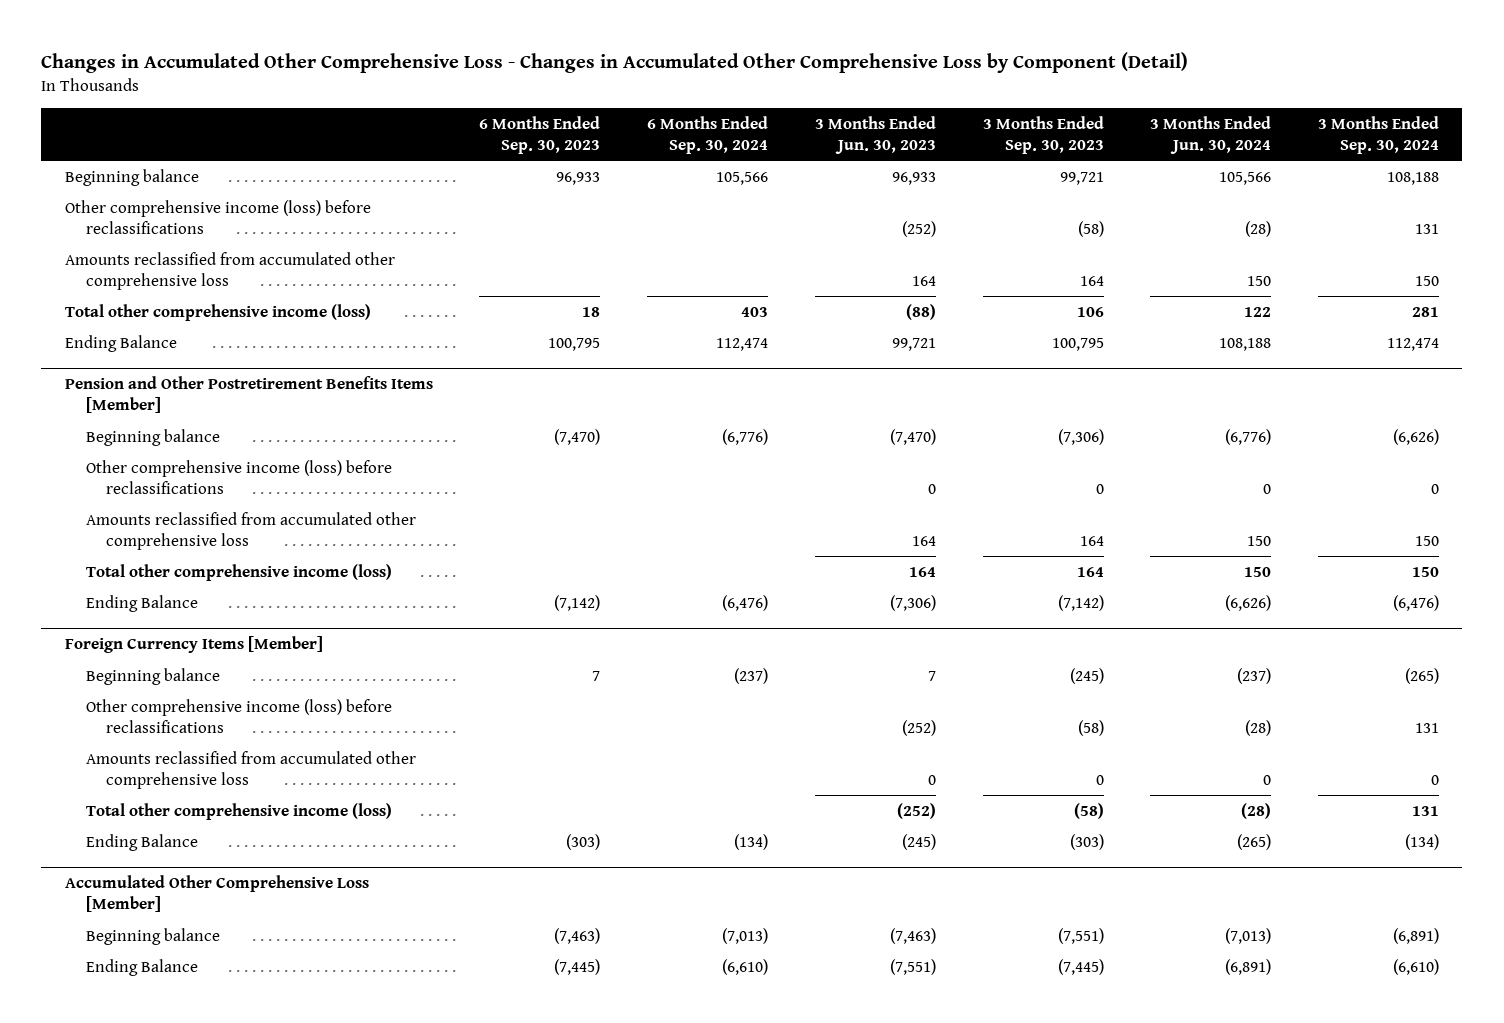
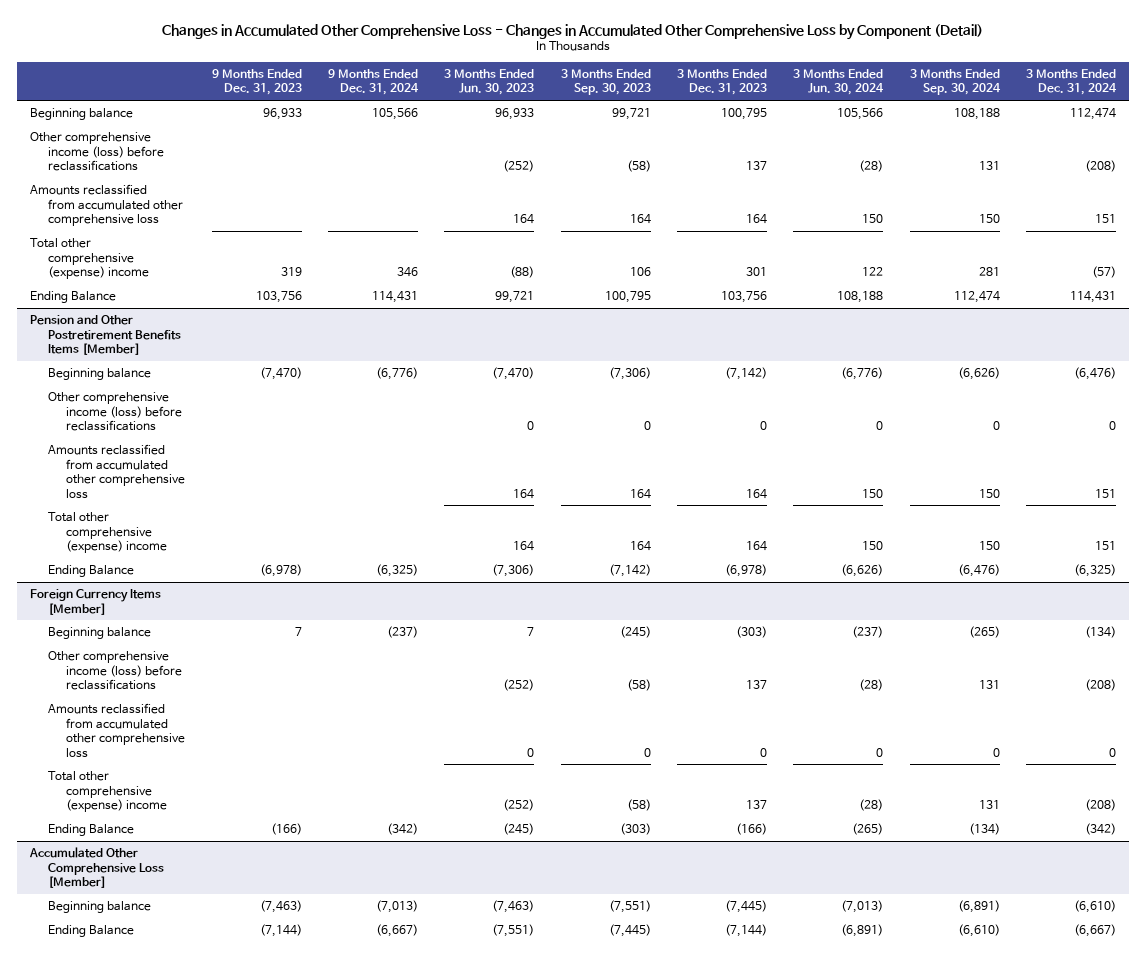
[479,116,601,154] 6 Months Ended Sep. 30, 2023 -> none
[647,116,769,154] 6 Months Ended Sep. 30, 2024 -> none
none -> [211,68,302,96] 9 Months Ended Dec. 31, 2023
none -> [327,68,419,96] 9 Months Ended Dec. 31, 2024
none -> [676,68,767,96] 3 Months Ended Dec. 31, 2023
none -> [1025,68,1117,96] 3 Months Ended Dec. 31, 2024
[64,304,371,322] Total other comprehensive income (loss) -> [30,237,150,280] Total other comprehensive (expense) income
[85,564,392,582] Total other comprehensive income (loss) -> [48,511,168,554] Total other comprehensive (expense) income
[85,803,392,821] Total other comprehensive income (loss) -> [48,770,168,813] Total other comprehensive (expense) income

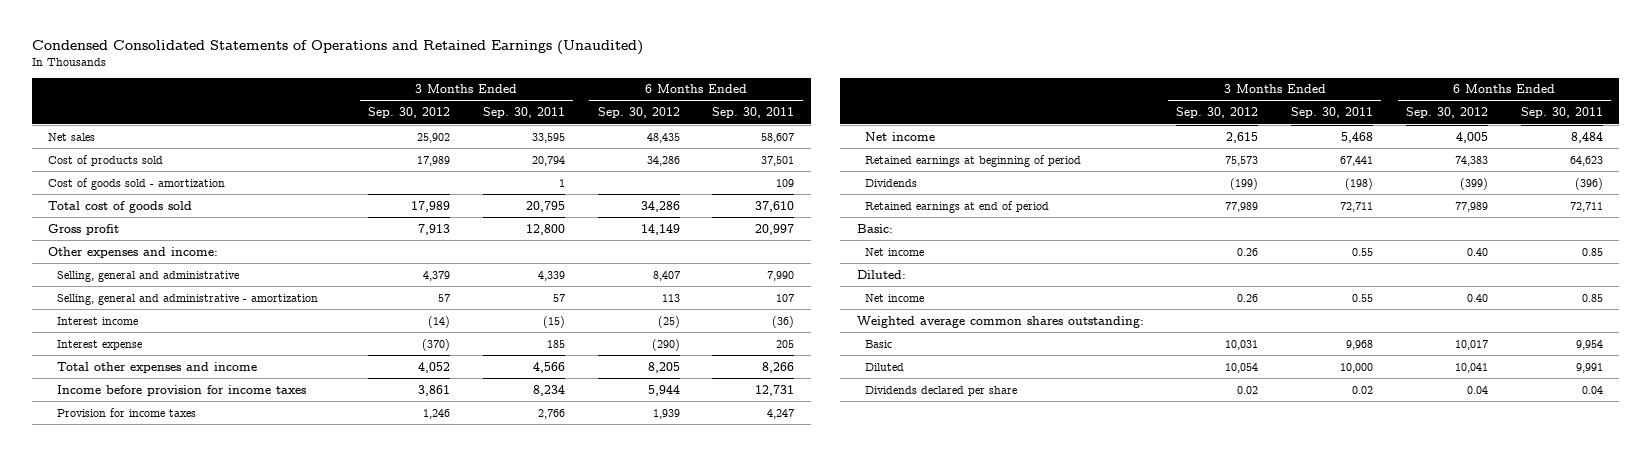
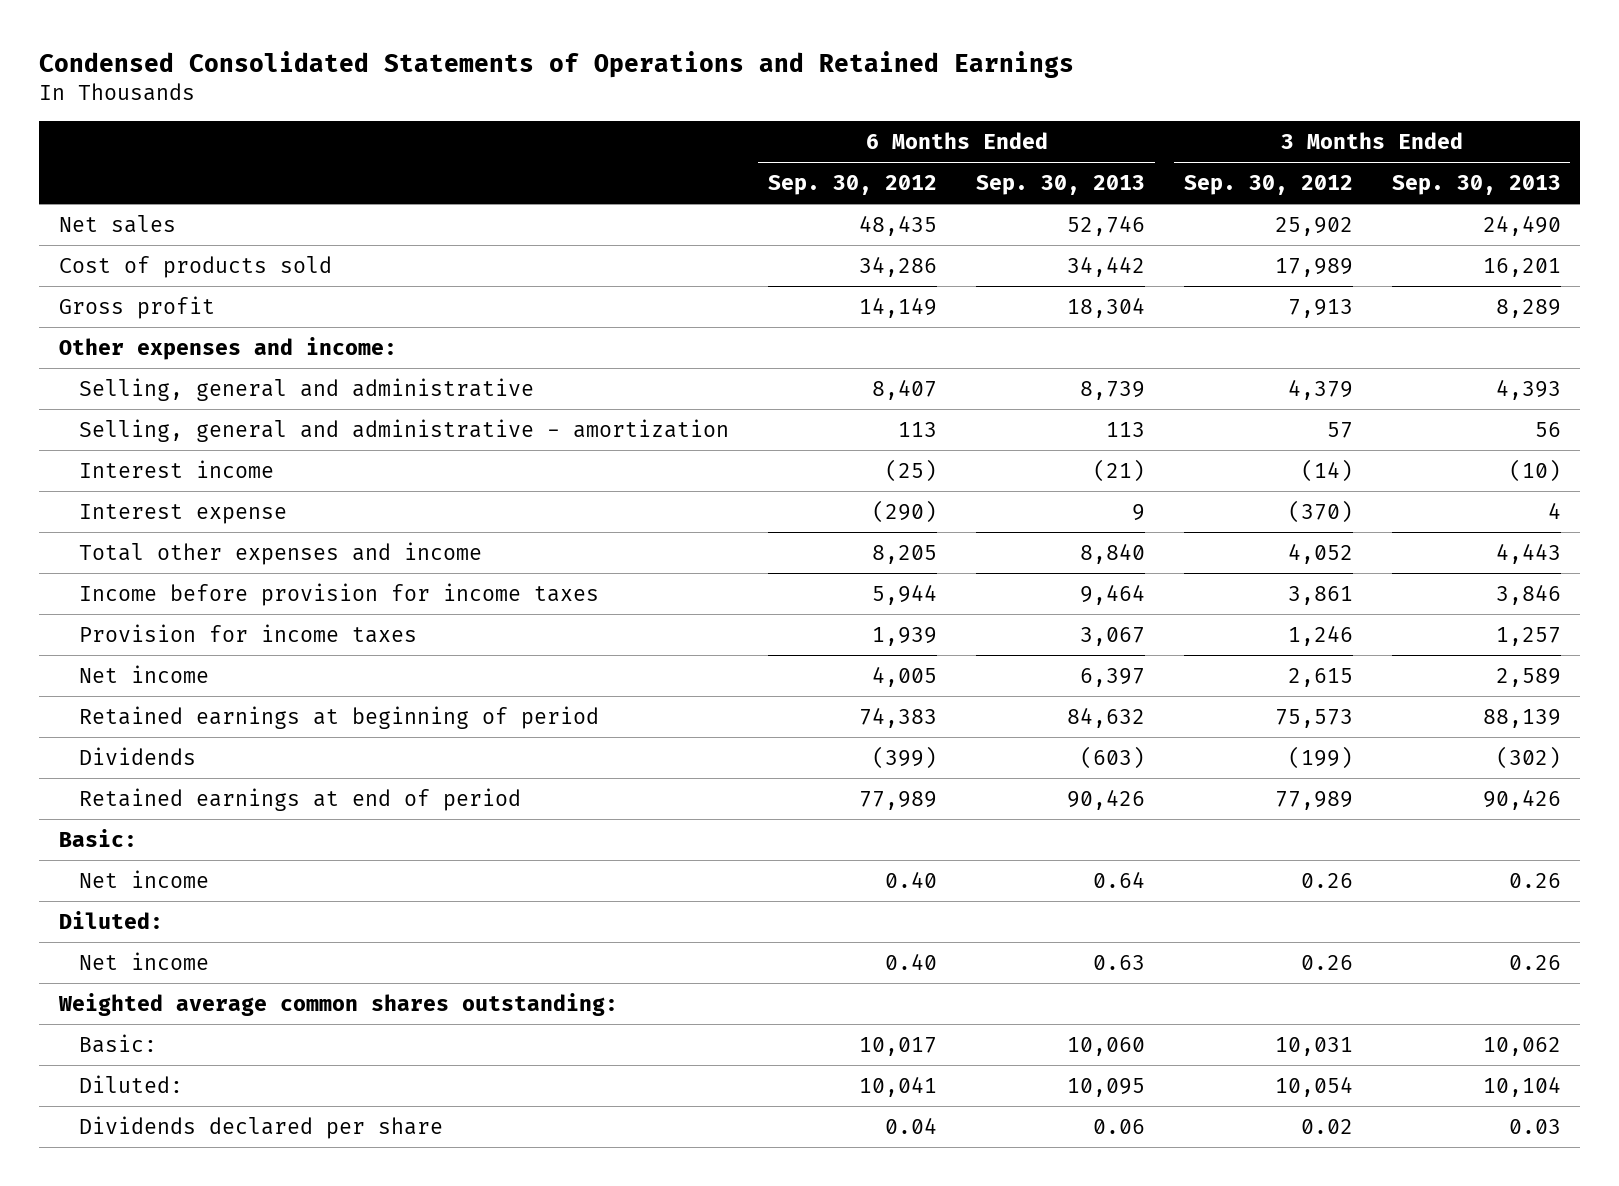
[31,40,643,56] Condensed Consolidated Statements of Operations and Retained Earnings (Unaudited) -> [39,50,1075,78] Condensed Consolidated Statements of Operations and Retained Earnings
[482,107,565,119] Sep. 30, 2011 -> none
[712,107,795,119] Sep. 30, 2011 -> none
none -> [975,175,1145,196] Sep. 30, 2013
none -> [1391,175,1561,196] Sep. 30, 2013
[48,177,226,190] Cost of goods sold - amortization -> none
[48,200,193,213] Total cost of goods sold -> none
[865,339,893,348] Basic -> [79,1033,158,1053] Basic:
[865,362,905,371] Diluted -> [79,1074,184,1093] Diluted:

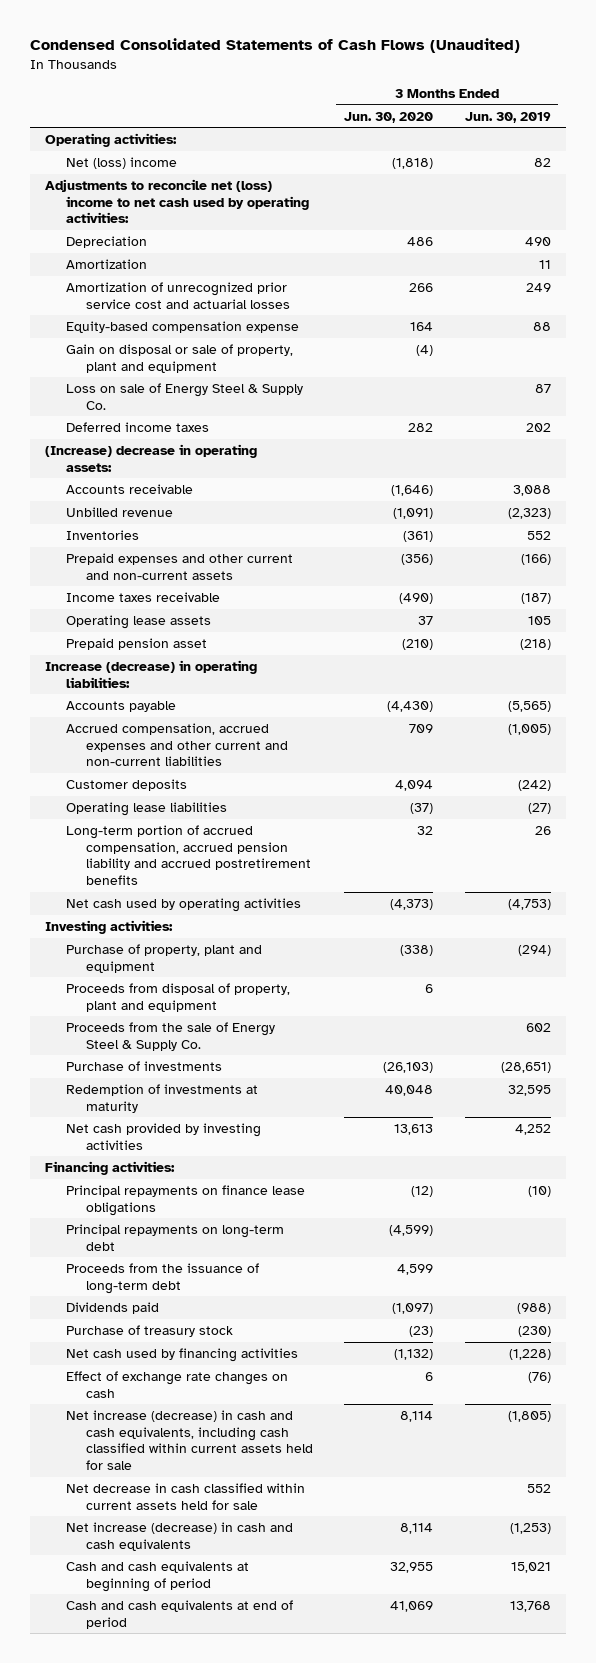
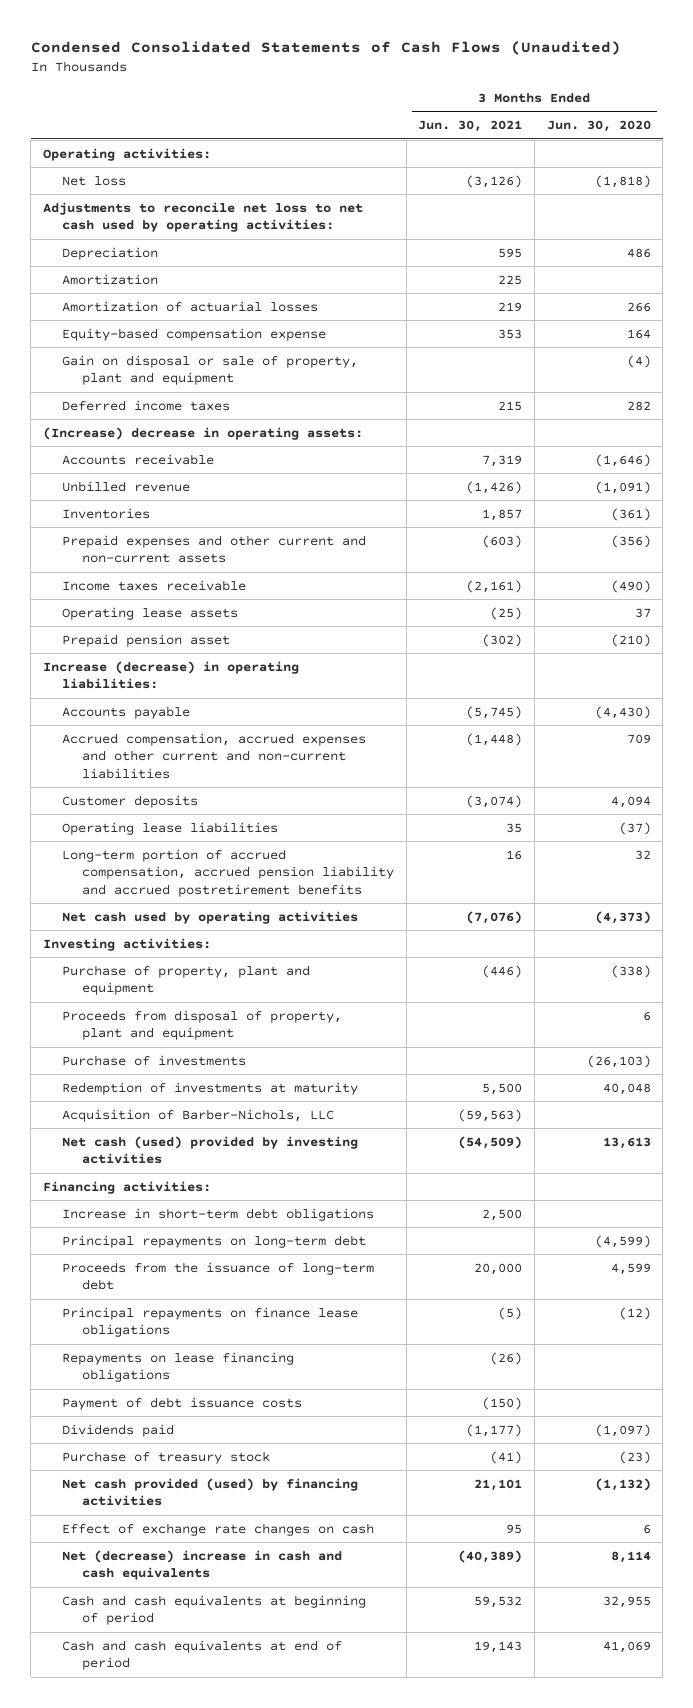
[464,111,551,123] Jun. 30, 2019 -> none
none -> [418,120,523,133] Jun. 30, 2021
[65,156,177,169] Net (loss) income -> [62,175,127,186] Net loss
[45,178,309,224] Adjustments to reconcile net (loss) income to net cash used by operating activities: -> [42,201,363,233] Adjustments to reconcile net loss to net cash used by operating activities:
[65,281,290,309] Amortization of unrecognized prior service cost and actuarial losses -> [62,300,319,312] Amortization of actuarial losses
[65,382,303,410] Loss on sale of Energy Steel & Supply Co. -> none
[65,1021,275,1051] Proceeds from the sale of Energy Steel & Supply Co. -> none
none -> [62,1108,335,1122] Acquisition of Barber-Nichols, LLC
[65,1122,261,1150] Net cash provided by investing activities -> [62,1135,359,1165] Net cash (used) provided by investing activities
none -> [62,1207,375,1221] Increase in short-term debt obligations
[65,1184,305,1216] Principal repayments on finance lease obligations -> [62,1306,359,1338] Principal repayments on finance lease obligations
none -> [62,1351,295,1383] Repayments on lease financing obligations
none -> [62,1396,303,1410] Payment of debt issuance costs
[65,1347,298,1362] Net cash used by financing activities -> [62,1477,359,1507] Net cash provided (used) by financing activities
[65,1482,305,1510] Net decrease in cash classified within current assets held for sale -> none
[65,1521,293,1551] Net increase (decrease) in cash and cash equivalents -> none
[65,1409,313,1470] Net increase (decrease) in cash and cash equivalents, including cash classified within current assets held for sale -> [62,1549,343,1581] Net (decrease) increase in cash and cash equivalents

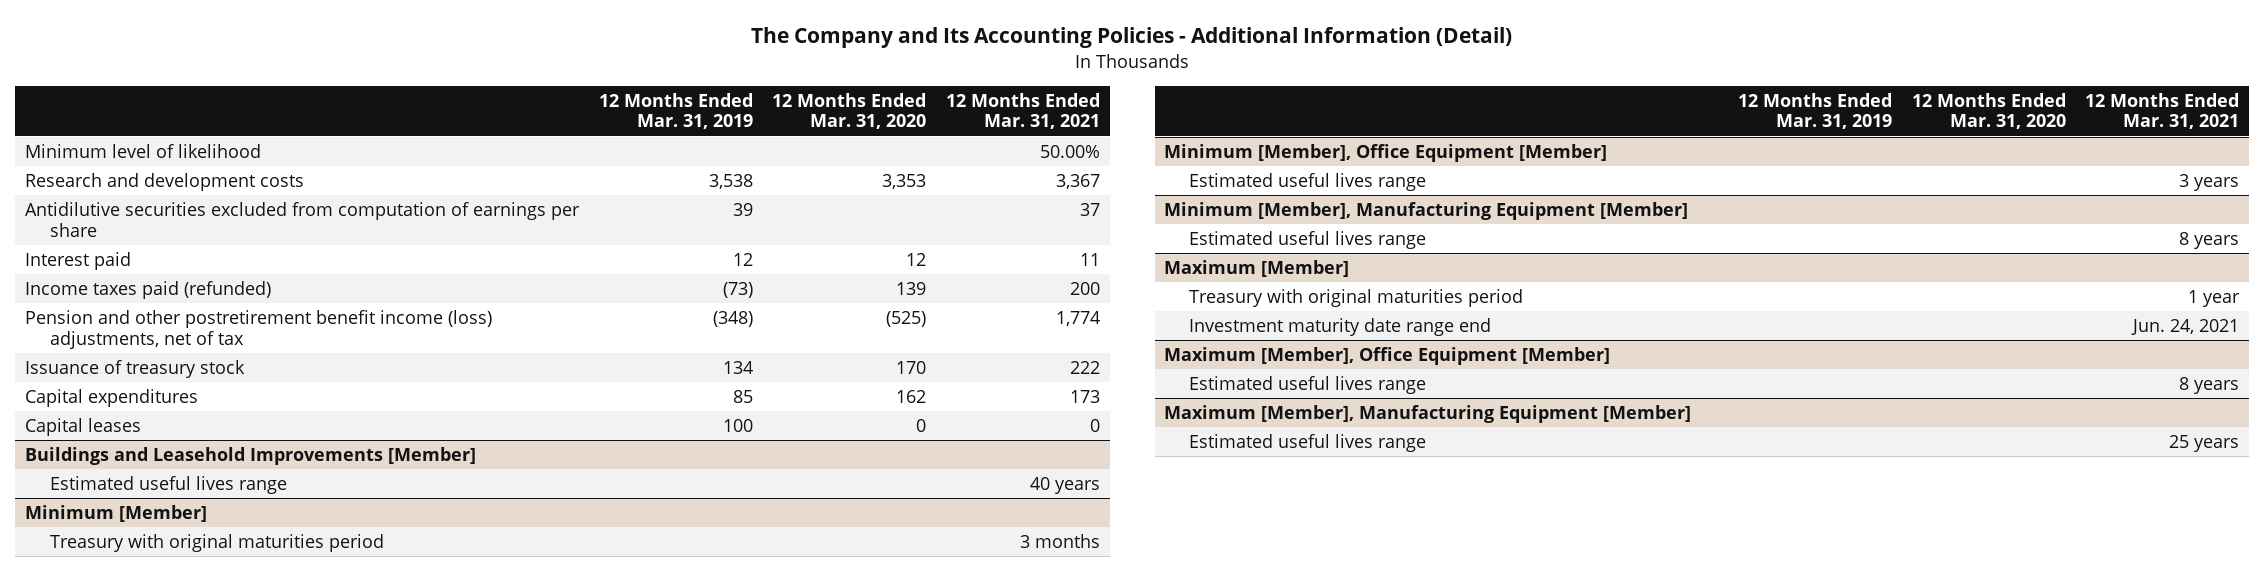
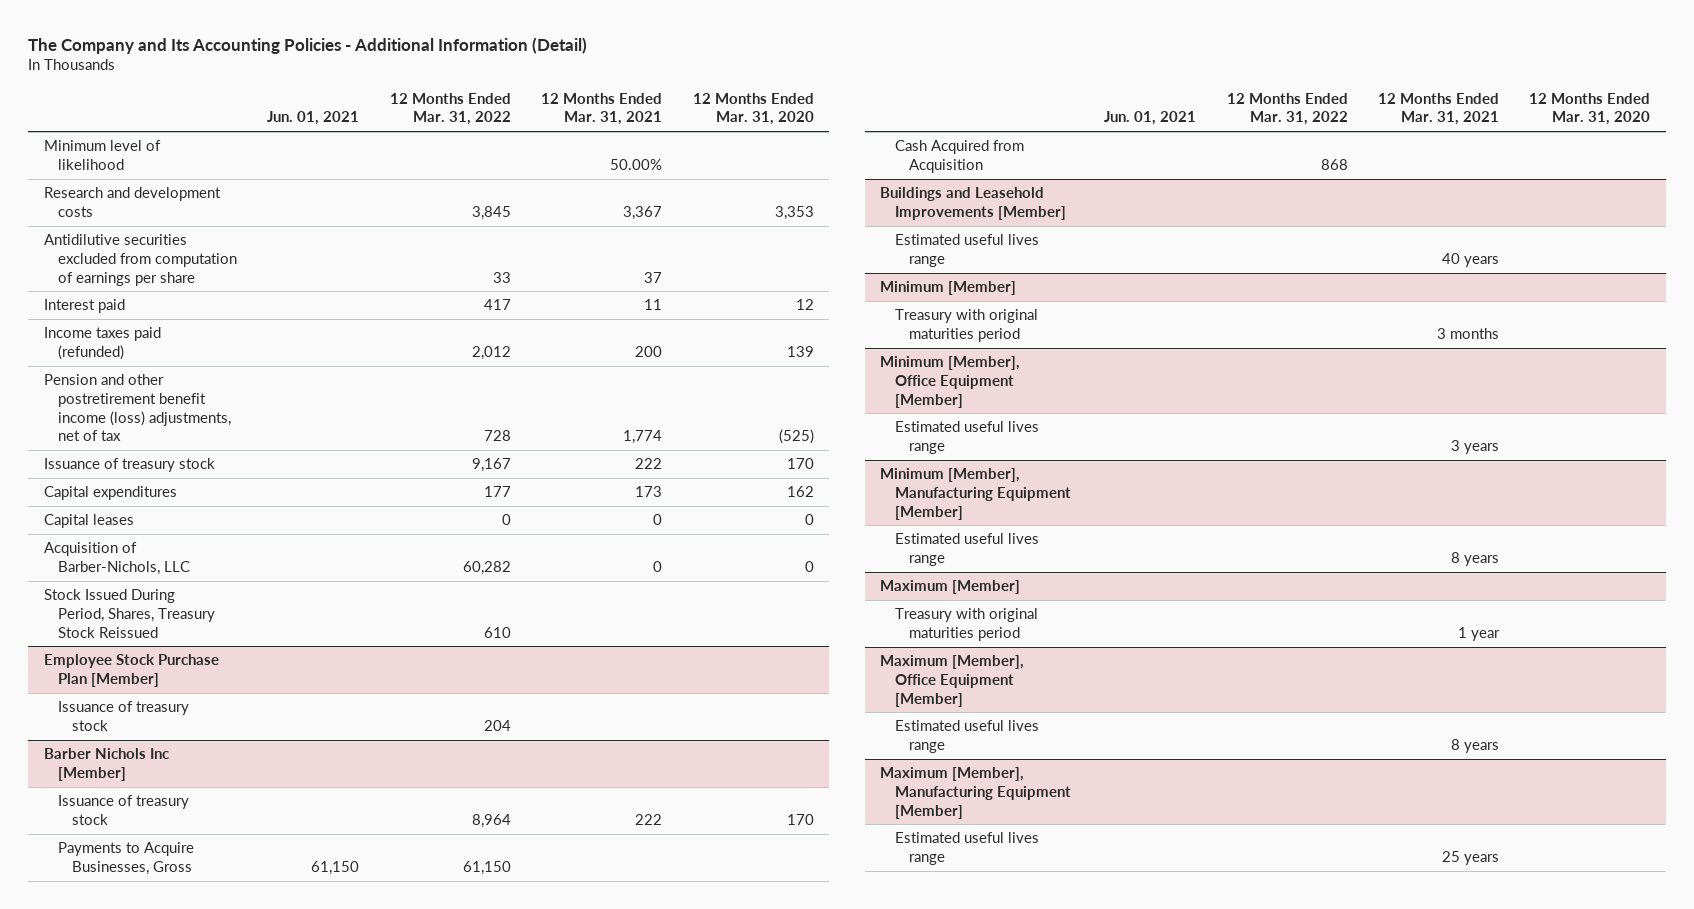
[598,92,753,130] 12 Months Ended Mar. 31, 2019 -> none
none -> [267,111,360,126] Jun. 01, 2021
none -> [389,92,511,126] 12 Months Ended Mar. 31, 2022
none -> [43,542,190,575] Acquisition of Barber-Nichols, LLC
none -> [43,589,215,638] Stock Issued During Period, Shares, Treasury Stock Reissued
none -> [43,654,219,687] Employee Stock Purchase Plan [Member]
none -> [57,701,189,731] Issuance of treasury stock
none -> [43,748,169,781] Barber Nichols Inc [Member]
none -> [57,795,189,825] Issuance of treasury stock
none -> [57,842,194,875] Payments to Acquire Businesses, Gross
none -> [894,140,1024,173] Cash Acquired from Acquisition
[1189,318,1492,337] Investment maturity date range end -> none

